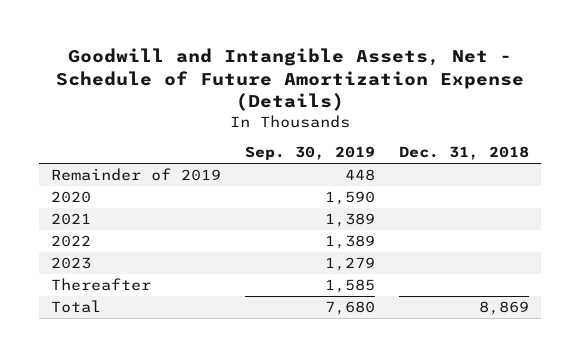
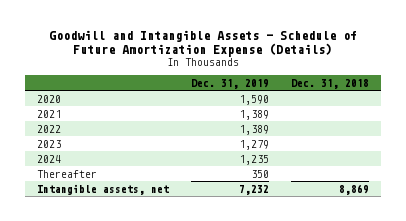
[56,47,525,112] Goodwill and Intangible Assets, Net - Schedule of Future Amortization Expense (Details) -> [49,29,358,57] Goodwill and Intangible Assets - Schedule of Future Amortization Expense (Details)
[245,146,376,161] Sep. 30, 2019 -> none
none -> [191,79,270,90] Dec. 31, 2019
[51,167,222,181] Remainder of 2019 -> none
none -> [36,154,61,163] 2024
[51,299,102,313] Total -> [36,183,169,195] Intangible assets, net

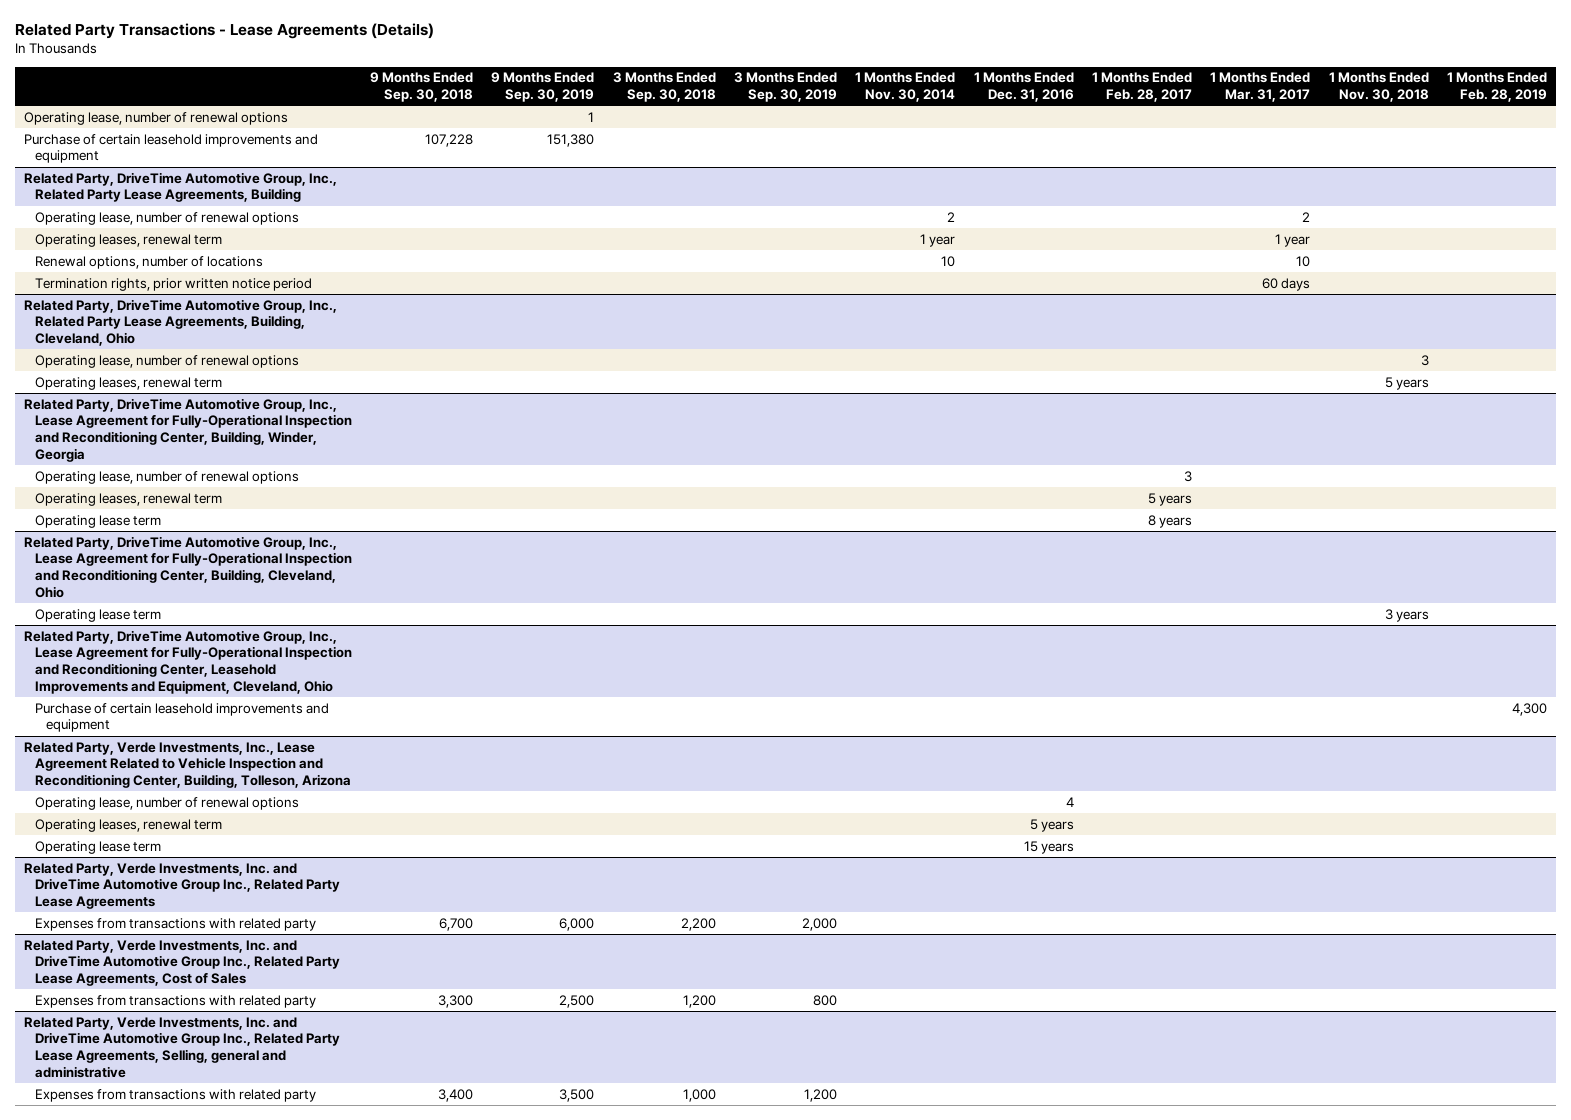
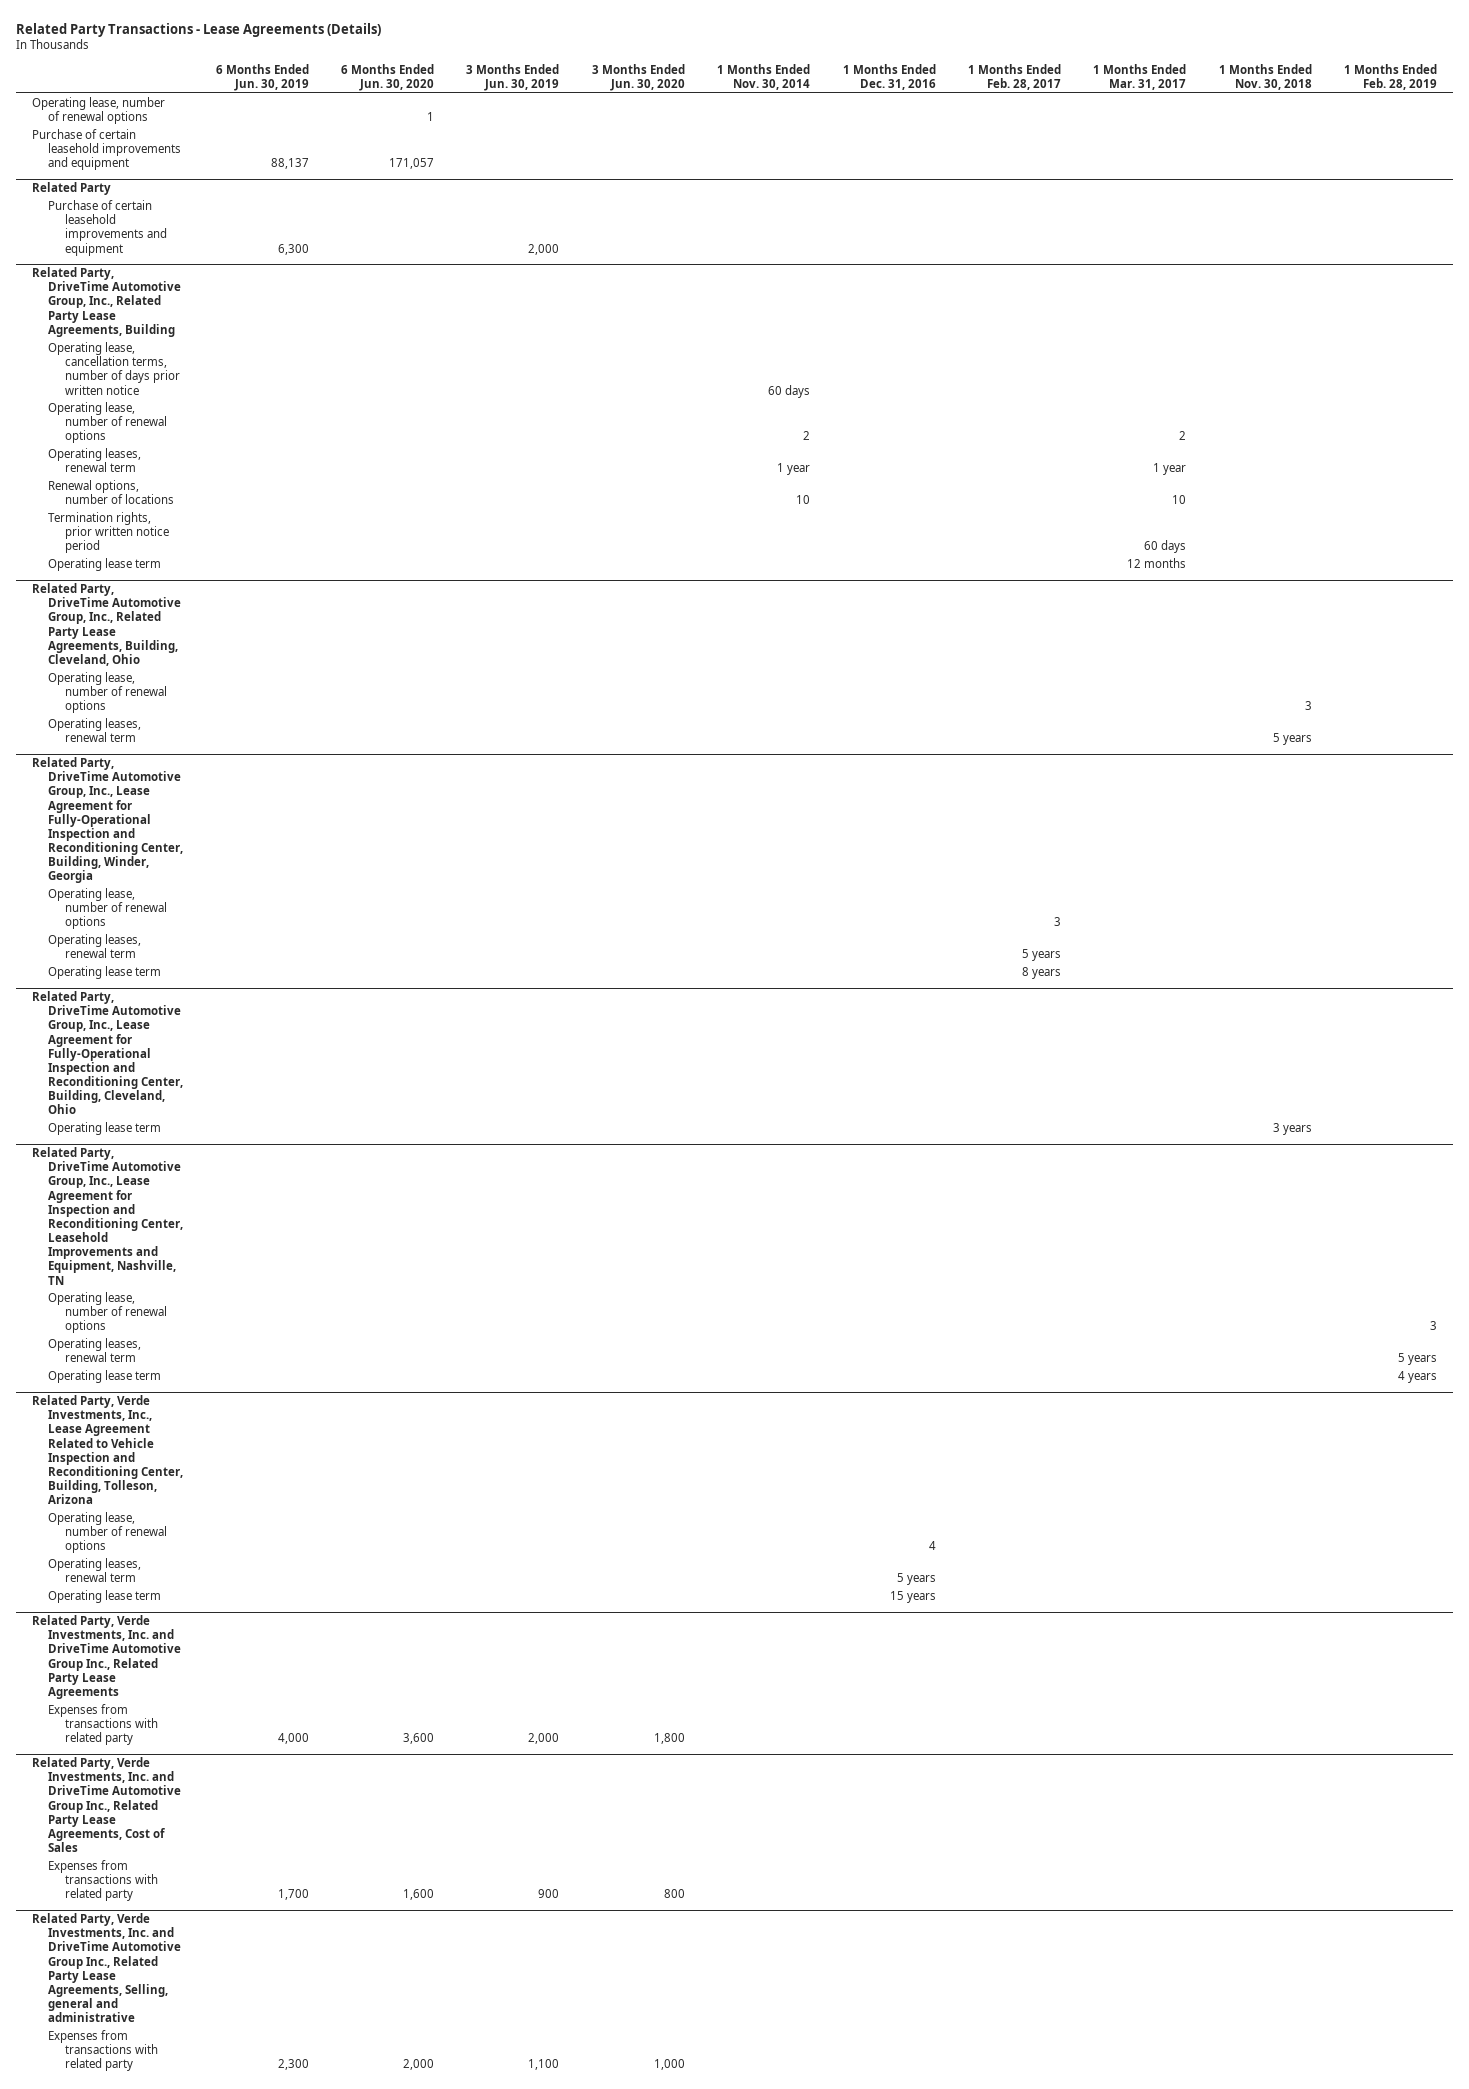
[370,72,474,103] 9 Months Ended Sep. 30, 2018 -> none
[491,72,595,103] 9 Months Ended Sep. 30, 2019 -> none
[612,72,716,103] 3 Months Ended Sep. 30, 2018 -> none
[734,72,838,103] 3 Months Ended Sep. 30, 2019 -> none
none -> [215,63,309,91] 6 Months Ended Jun. 30, 2019
none -> [341,63,435,91] 6 Months Ended Jun. 30, 2020
none -> [466,63,560,91] 3 Months Ended Jun. 30, 2019
none -> [591,63,685,91] 3 Months Ended Jun. 30, 2020
none -> [32,182,112,196] Related Party
none -> [48,200,167,256] Purchase of certain leasehold improvements and equipment
none -> [48,342,180,395] Operating lease, cancellation terms, number of days prior written notice
none -> [48,558,162,572] Operating lease term
[34,702,329,733] Purchase of certain leasehold improvements and equipment -> none
[23,629,352,695] Related Party, DriveTime Automotive Group, Inc., Lease Agreement for Fully-Operational Inspection and Reconditioning Center, Leasehold Improvements and Equipment, Cleveland, Ohio -> [32,1147,184,1285] Related Party, DriveTime Automotive Group, Inc., Lease Agreement for Inspection and Reconditioning Center, Leasehold Improvements and Equipment, Nashville, TN
none -> [48,1292,167,1334] Operating lease, number of renewal options
none -> [48,1338,142,1363] Operating leases, renewal term
none -> [48,1370,162,1384] Operating lease term

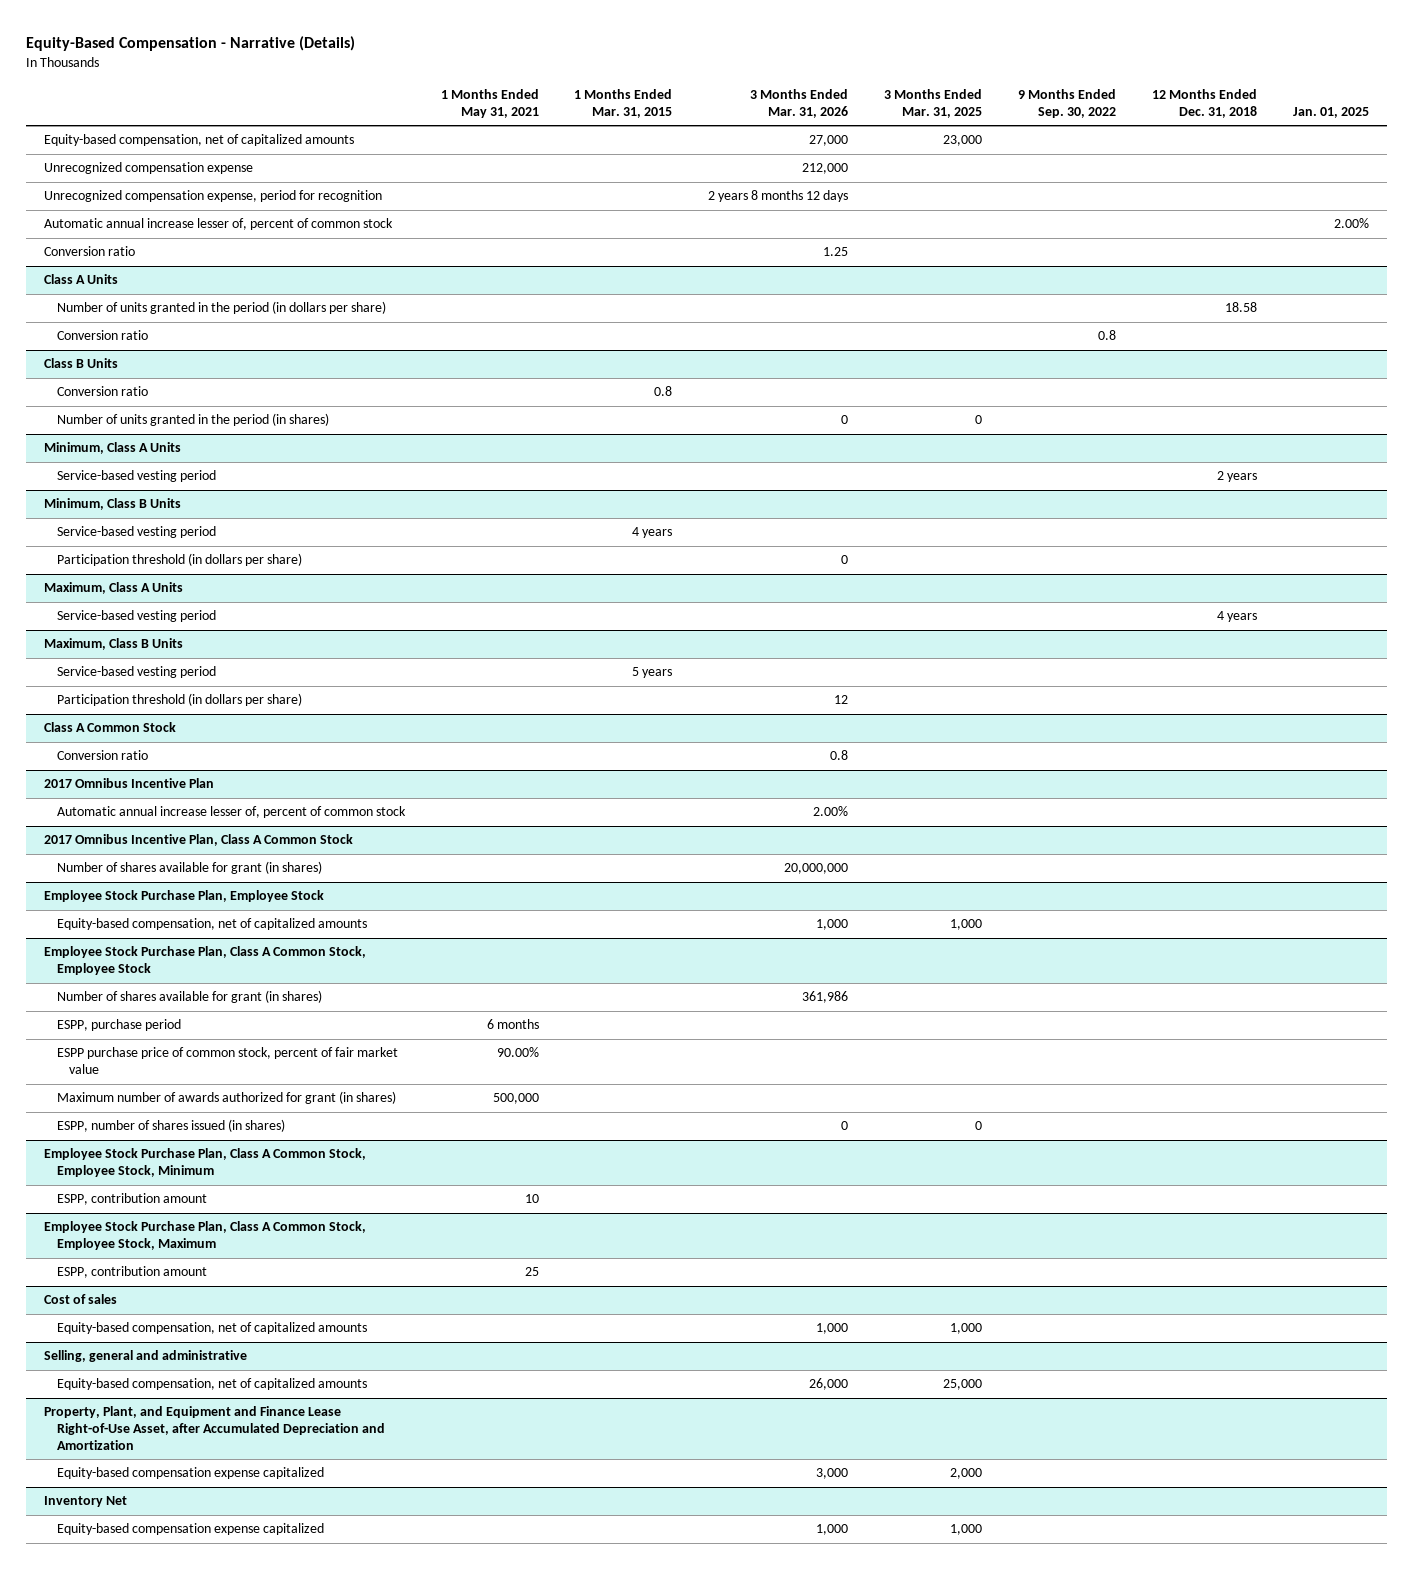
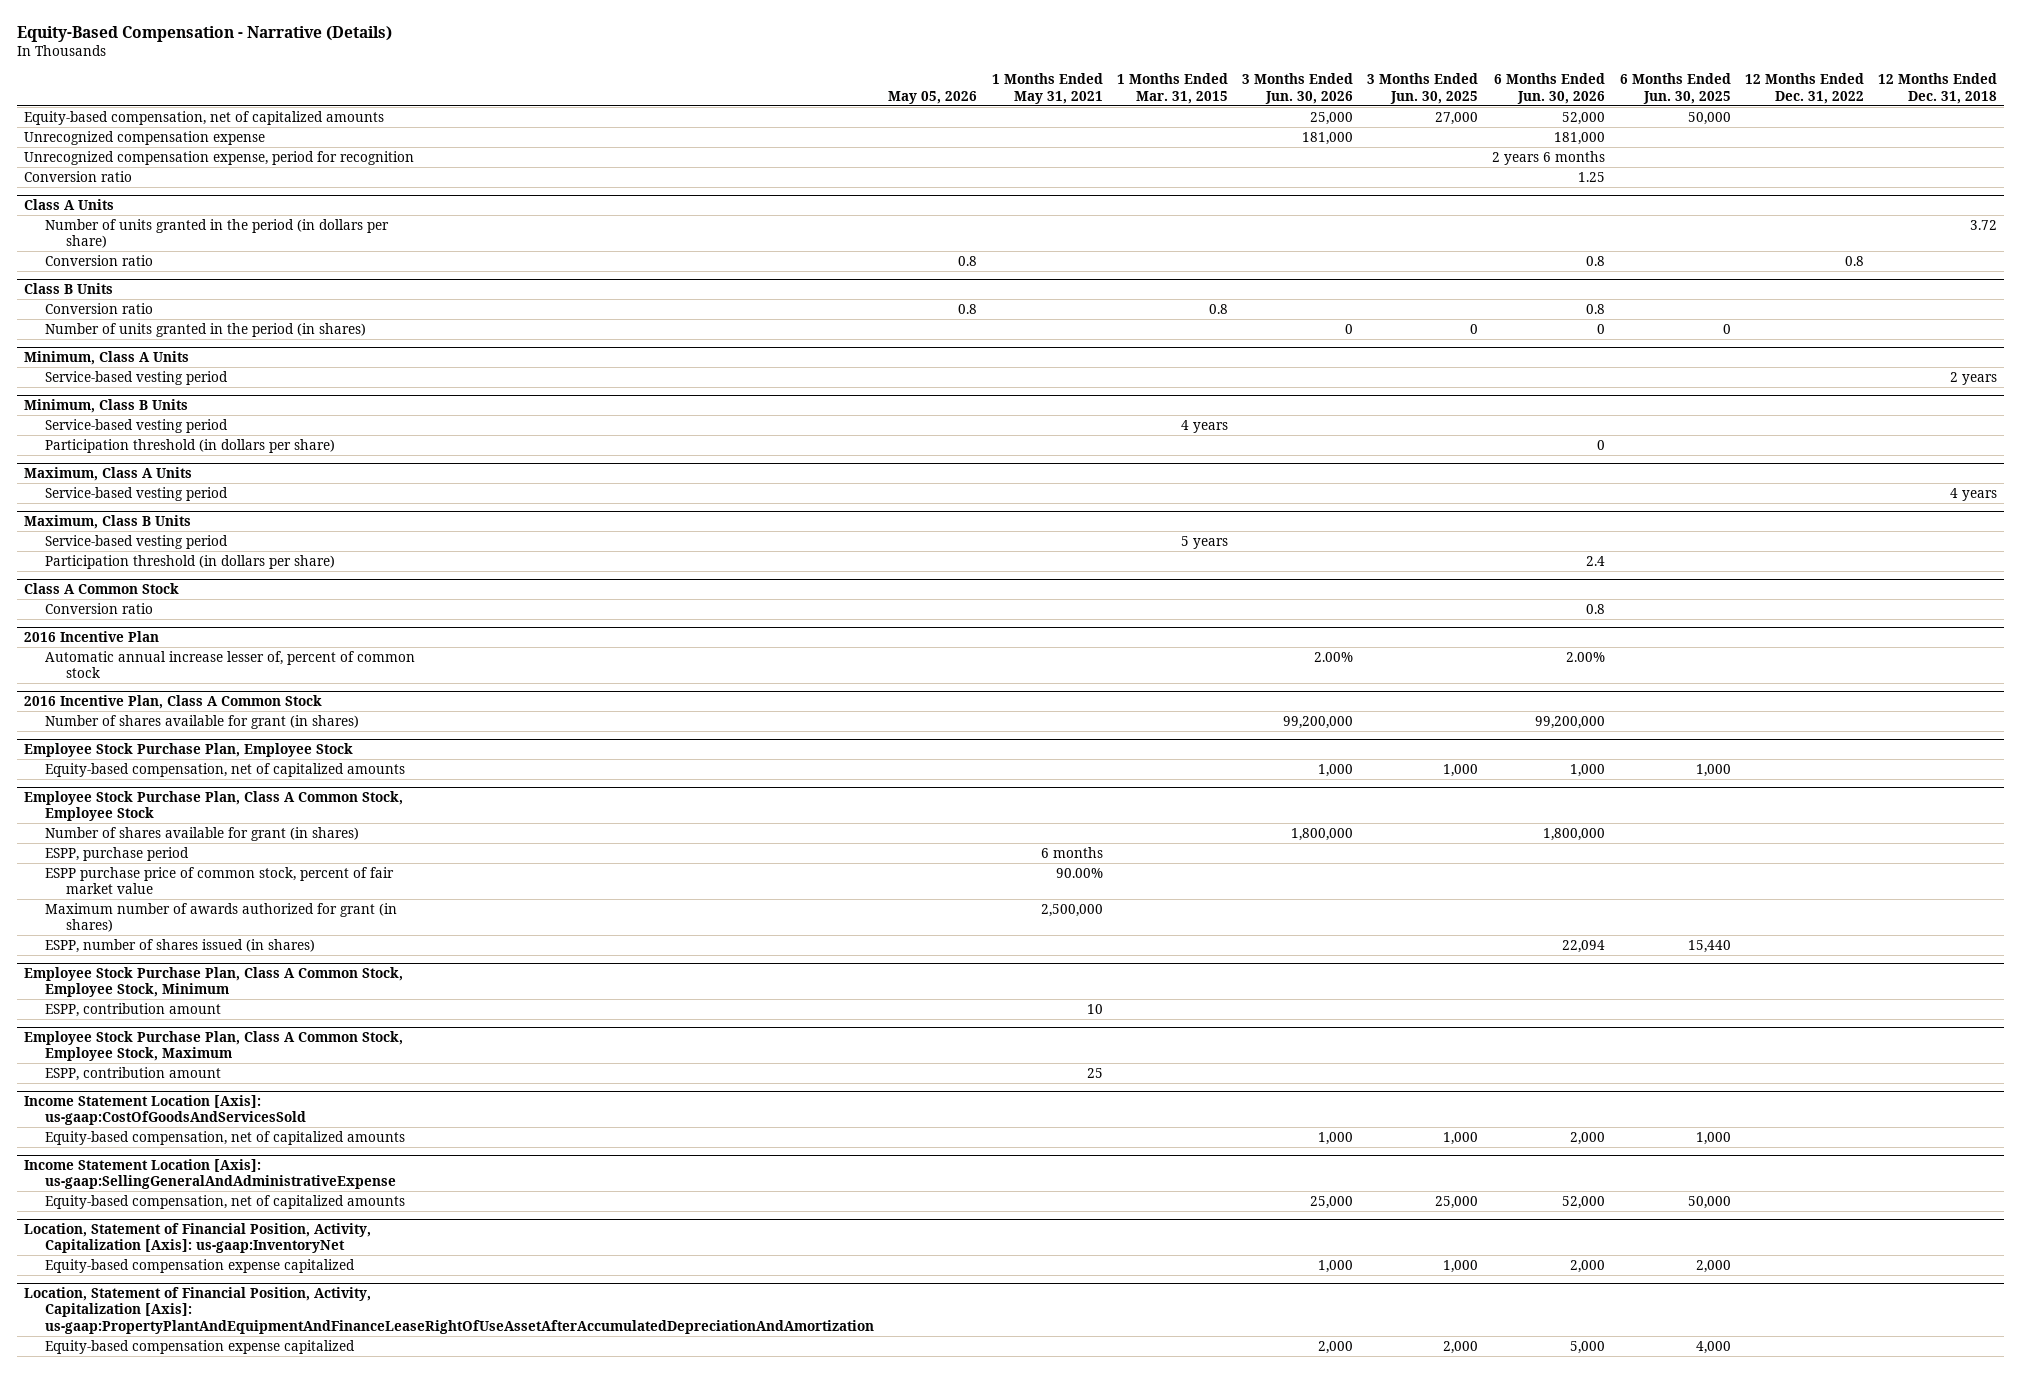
[750,89,849,118] 3 Months Ended Mar. 31, 2026 -> none
[884,89,983,118] 3 Months Ended Mar. 31, 2025 -> none
[1018,89,1117,118] 9 Months Ended Sep. 30, 2022 -> none
[1292,106,1369,118] Jan. 01, 2025 -> none
none -> [888,90,978,104] May 05, 2026
none -> [1241,73,1353,104] 3 Months Ended Jun. 30, 2026
none -> [1367,73,1479,104] 3 Months Ended Jun. 30, 2025
none -> [1494,73,1606,104] 6 Months Ended Jun. 30, 2026
none -> [1619,73,1731,104] 6 Months Ended Jun. 30, 2025
none -> [1744,73,1864,104] 12 Months Ended Dec. 31, 2022
[43,218,393,231] Automatic annual increase lesser of, percent of common stock -> none
[1224,302,1257,313] 18.58 -> [1970,219,1998,230] 3.72
[43,778,214,789] 2017 Omnibus Incentive Plan -> none
[56,806,406,819] Automatic annual increase lesser of, percent of common stock -> none
none -> [23,630,159,642] 2016 Incentive Plan
none -> [45,650,416,679] Automatic annual increase lesser of, percent of common stock
[43,834,353,847] 2017 Omnibus Incentive Plan, Class A Common Stock -> [23,694,322,709] 2016 Incentive Plan, Class A Common Stock
[492,1093,539,1105] 500,000 -> [1040,903,1103,917] 2,500,000
[43,1294,117,1305] Cost of sales -> none
[56,1322,367,1335] Equity-based compensation, net of capitalized amounts -> none
[43,1350,247,1363] Selling, general and administrative -> none
[56,1378,367,1391] Equity-based compensation, net of capitalized amounts -> none
[43,1406,385,1451] Property, Plant, and Equipment and Finance Lease Right-of-Use Asset, after Accumulated Depreciation and Amortization -> none
[56,1467,324,1480] Equity-based compensation expense capitalized -> none
[43,1496,127,1508] Inventory Net -> none
[56,1523,324,1536] Equity-based compensation expense capitalized -> none
none -> [23,1094,307,1126] Income Statement Location [Axis]: us-gaap:CostOfGoodsAndServicesSold
none -> [45,1130,406,1145] Equity-based compensation, net of capitalized amounts
none -> [23,1158,397,1190] Income Statement Location [Axis]: us-gaap:SellingGeneralAndAdministrativeExpense
none -> [45,1194,406,1209] Equity-based compensation, net of capitalized amounts
none -> [23,1222,371,1254] Location, Statement of Financial Position, Activity, Capitalization [Axis]: us-gaap:InventoryNet
none -> [45,1258,356,1273] Equity-based compensation expense capitalized
none -> [23,1286,875,1334] Location, Statement of Financial Position, Activity, Capitalization [Axis]: us-gaap:PropertyPlantAndEquipmentAndFinanceLeaseRightOfUseAssetAfterAccumulatedDepreciationAndAmortization
none -> [45,1339,356,1354] Equity-based compensation expense capitalized

